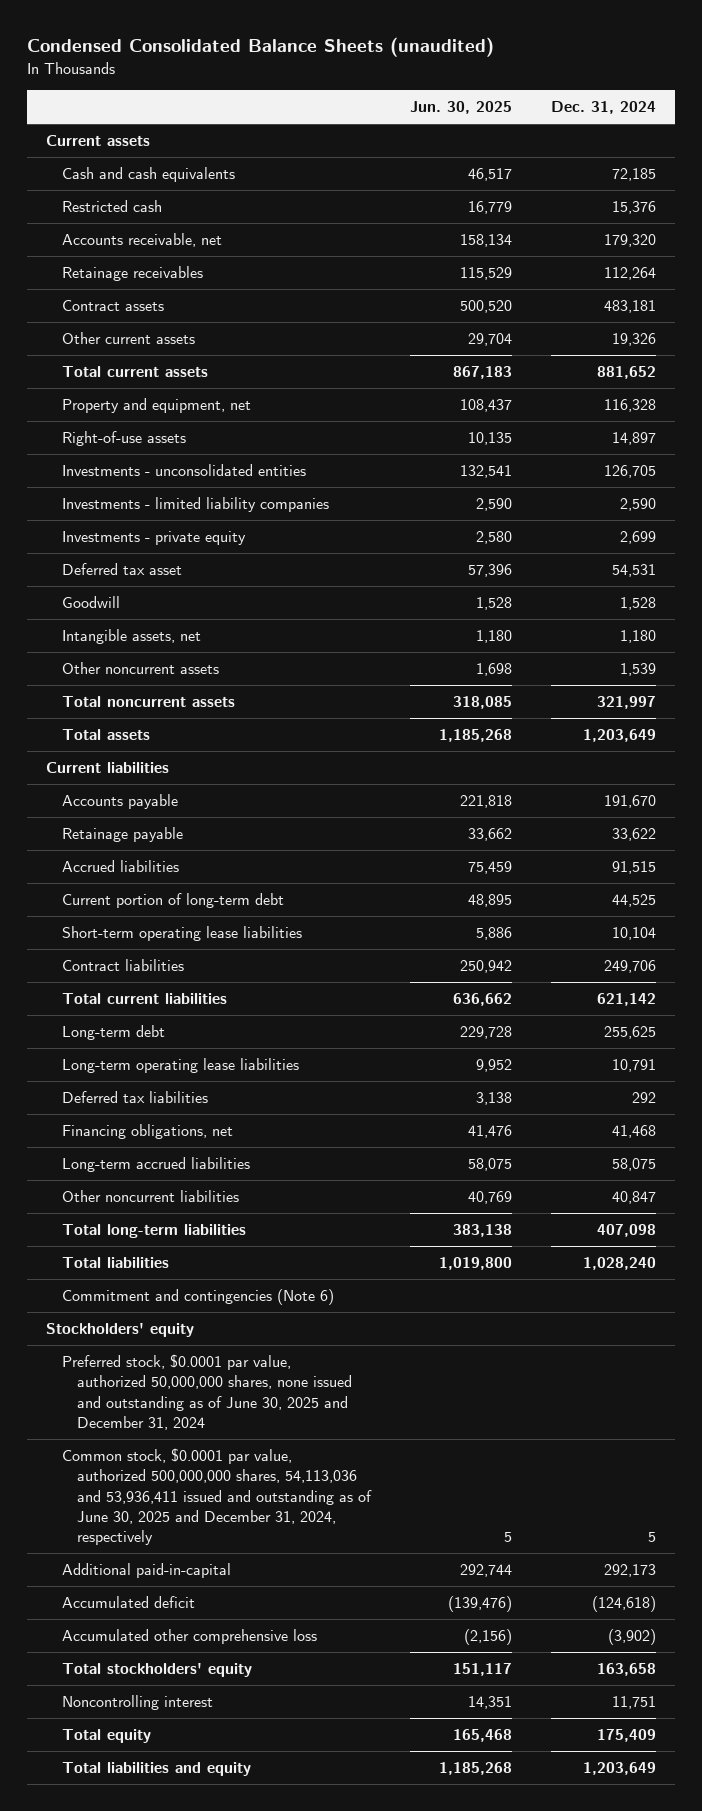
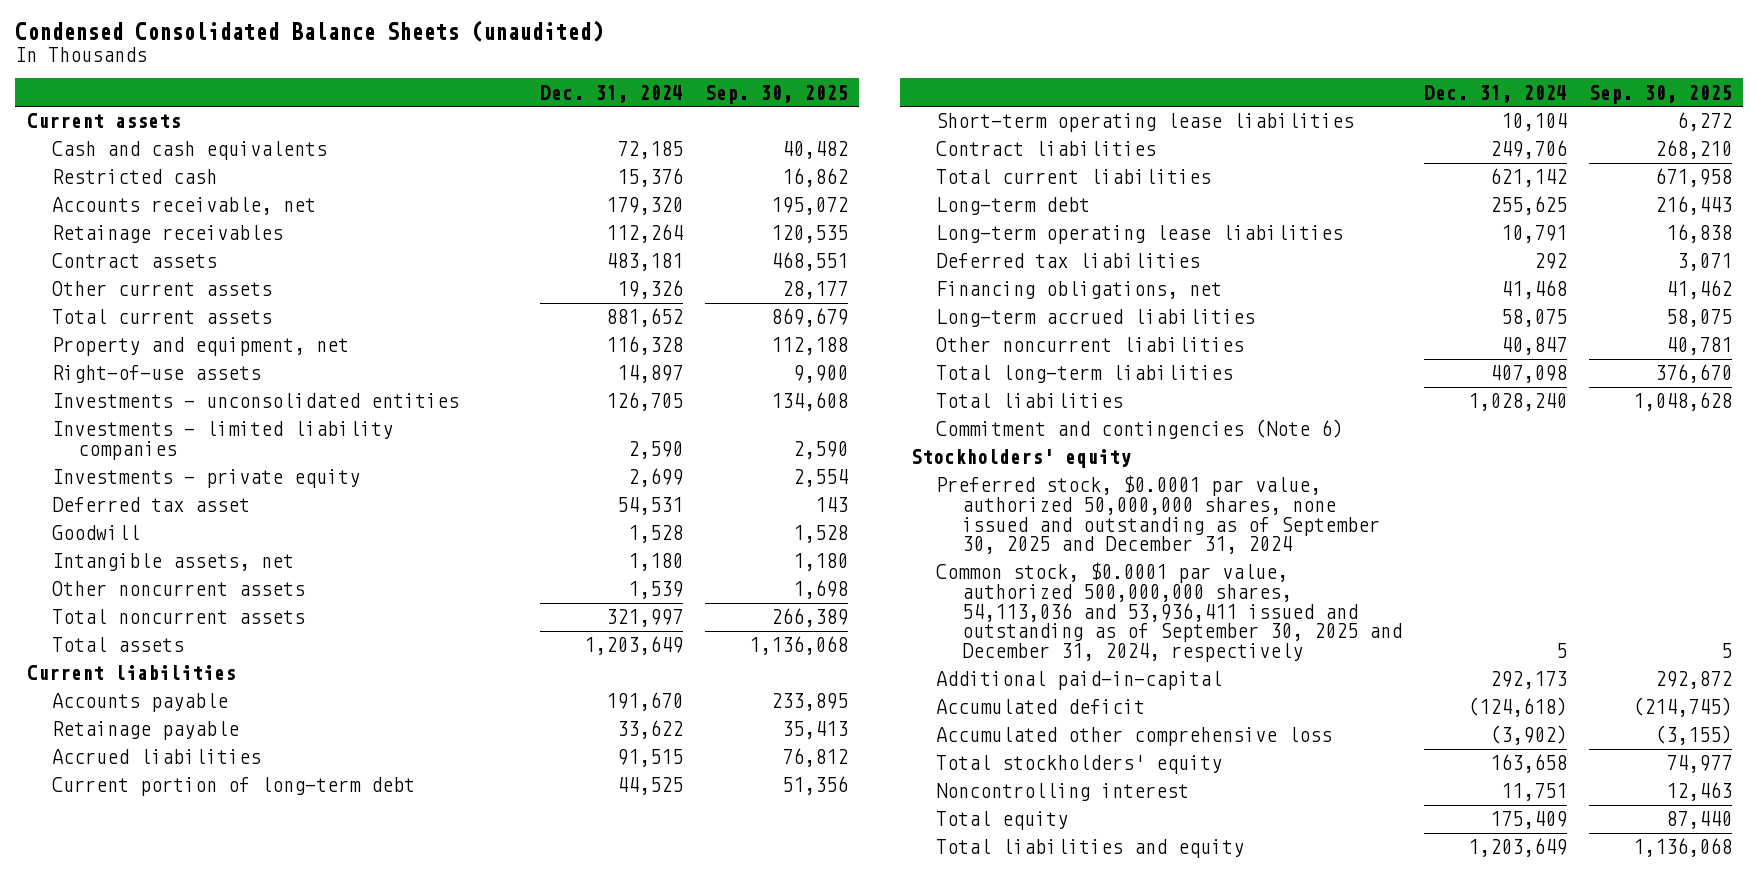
[409,101,512,115] Jun. 30, 2025 -> none
none -> [705,84,849,104] Sep. 30, 2025
[61,1354,352,1431] Preferred stock, $0.0001 par value, authorized 50,000,000 shares, none issued and outstanding as of June 30, 2025 and December 31, 2024 -> [936,475,1380,555] Preferred stock, $0.0001 par value, authorized 50,000,000 shares, none issued and outstanding as of September 30, 2025 and December 31, 2024
[61,1448,372,1546] Common stock, $0.0001 par value, authorized 500,000,000 shares, 54,113,036 and 53,936,411 issued and outstanding as of June 30, 2025 and December 31, 2024, respectively -> [936,562,1402,663] Common stock, $0.0001 par value, authorized 500,000,000 shares, 54,113,036 and 53,936,411 issued and outstanding as of September 30, 2025 and December 31, 2024, respectively

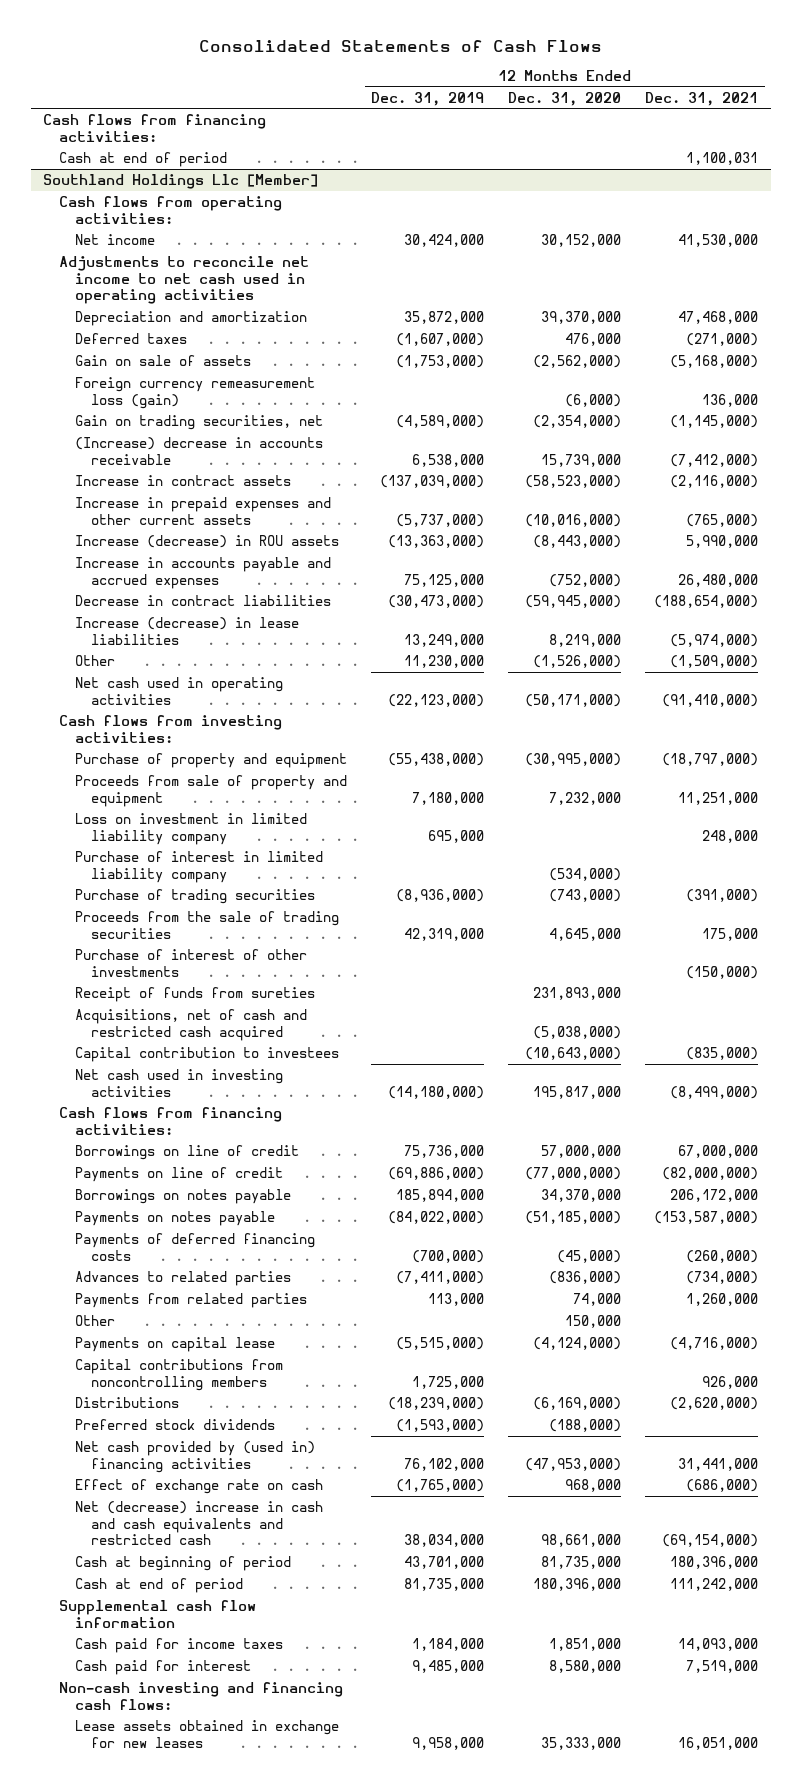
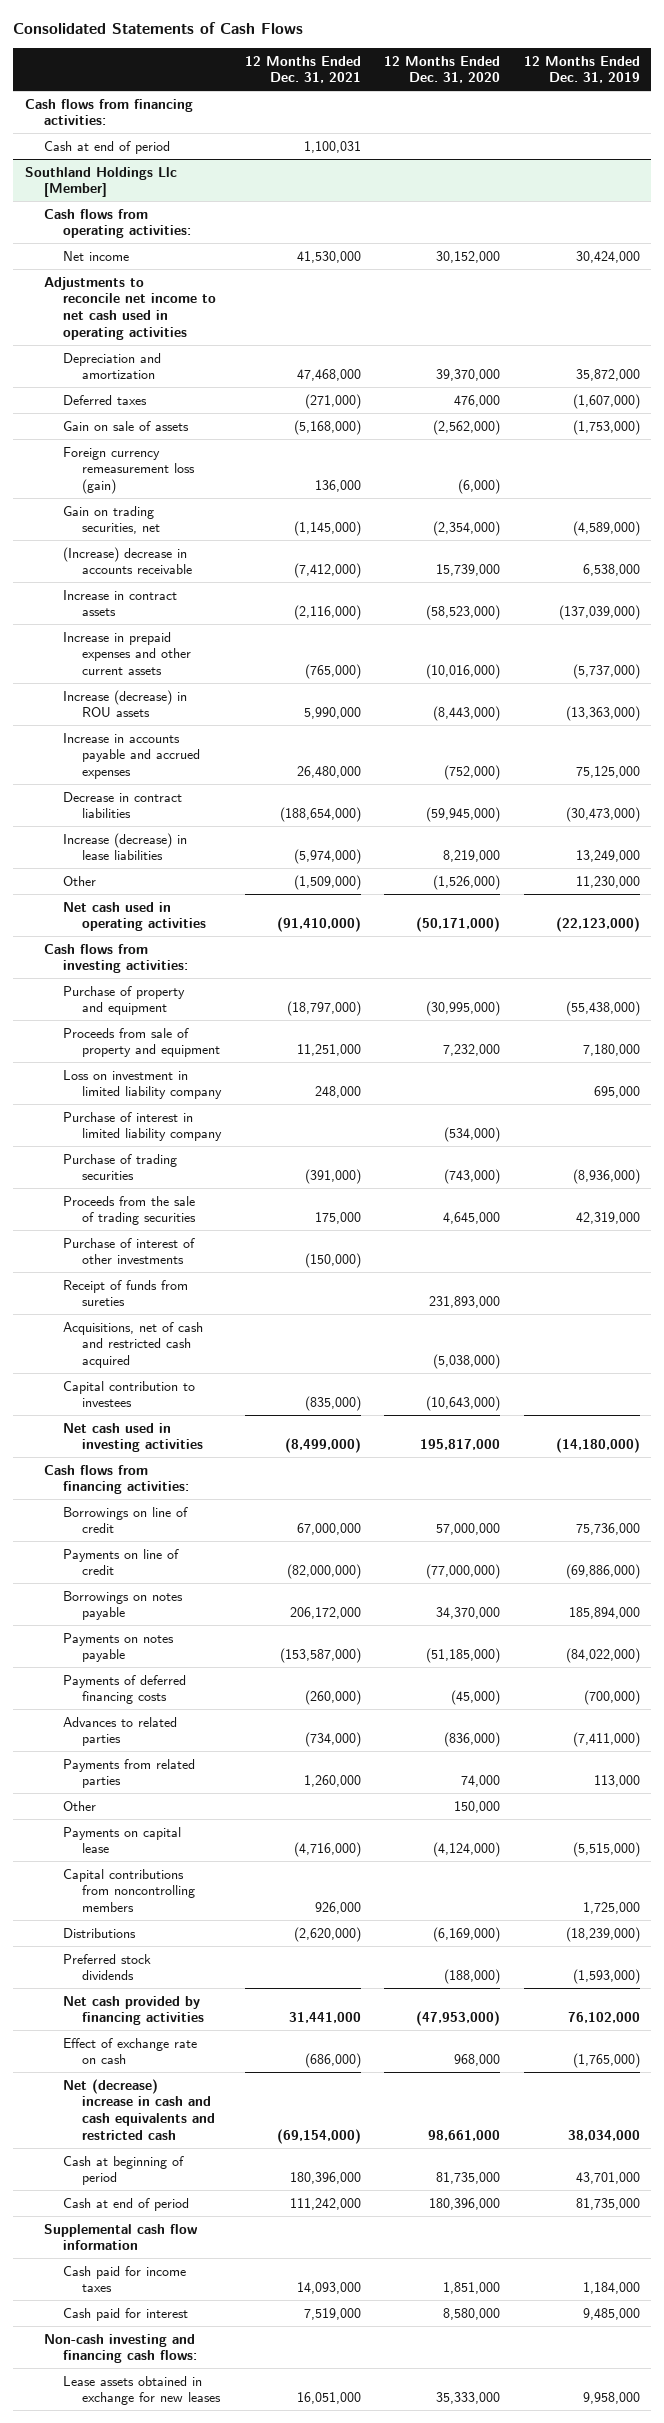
[75,1440,316,1473] Net cash provided by (used in) financing activities -> [63,1995,205,2026] Net cash provided by financing activities

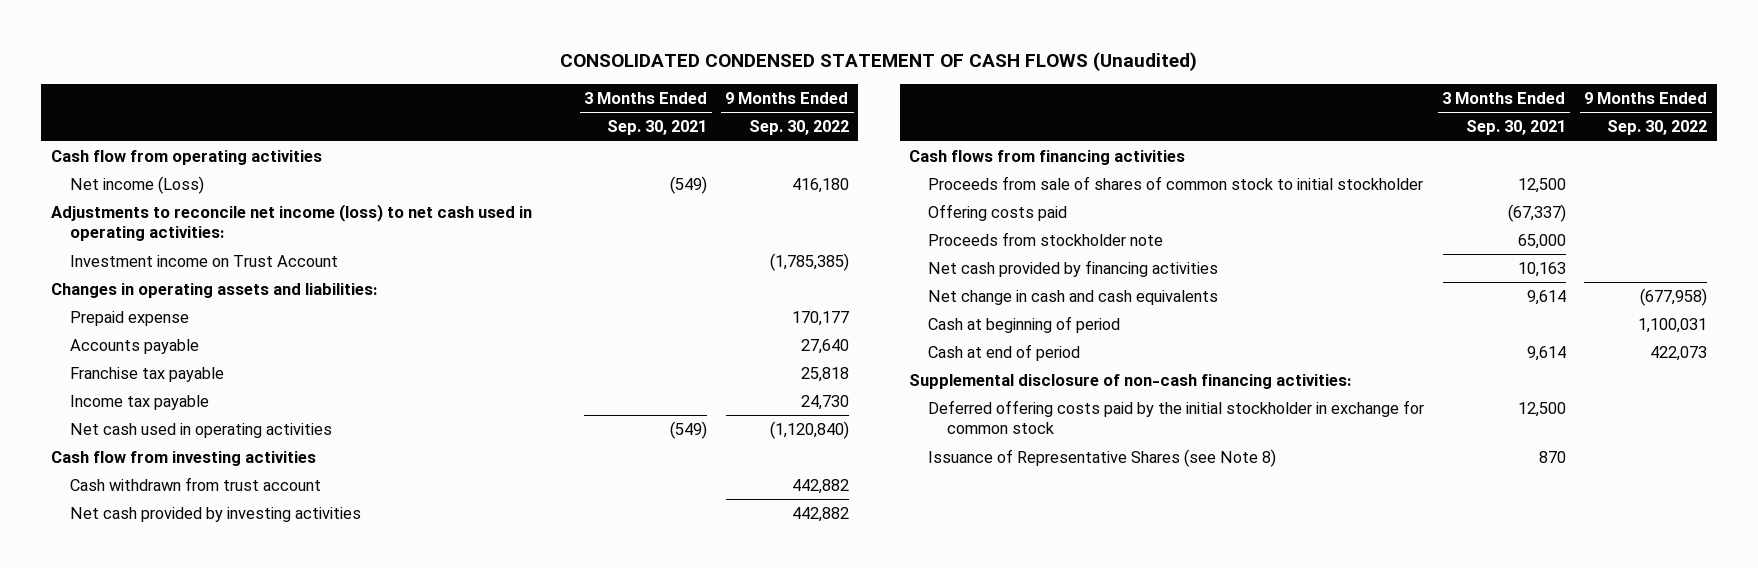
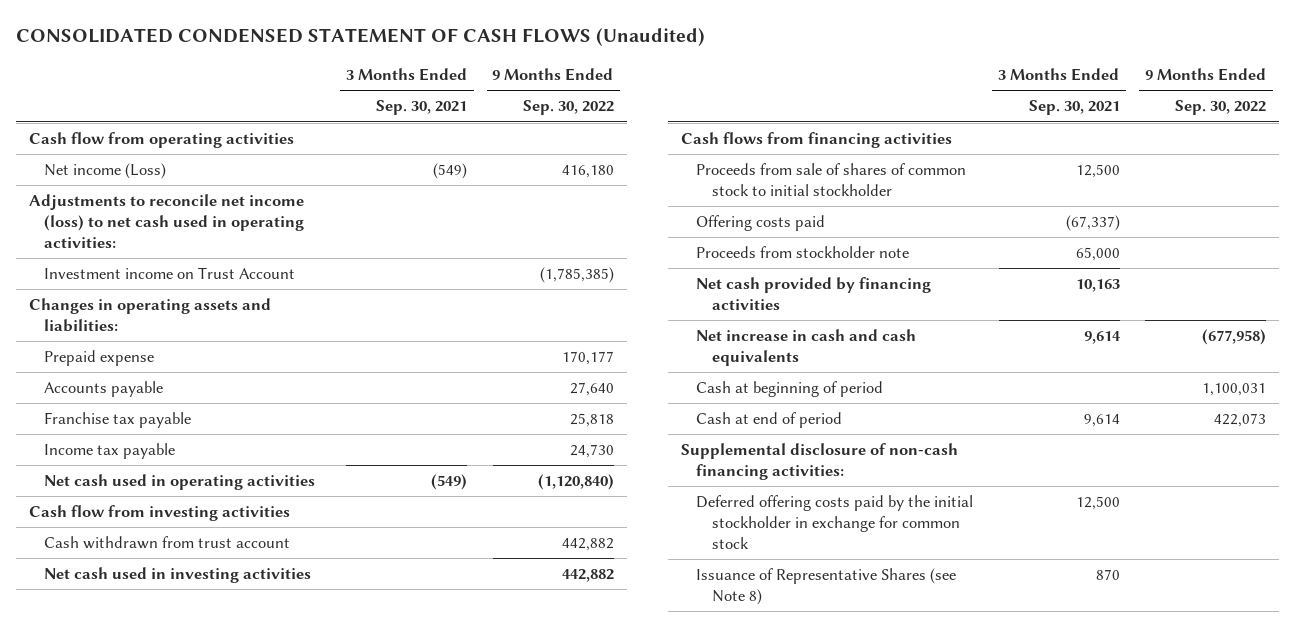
[69,507,361,523] Net cash provided by investing activities -> [44,567,312,584] Net cash used in investing activities
[928,290,1219,306] Net change in cash and cash equivalents -> [696,329,917,367] Net increase in cash and cash equivalents

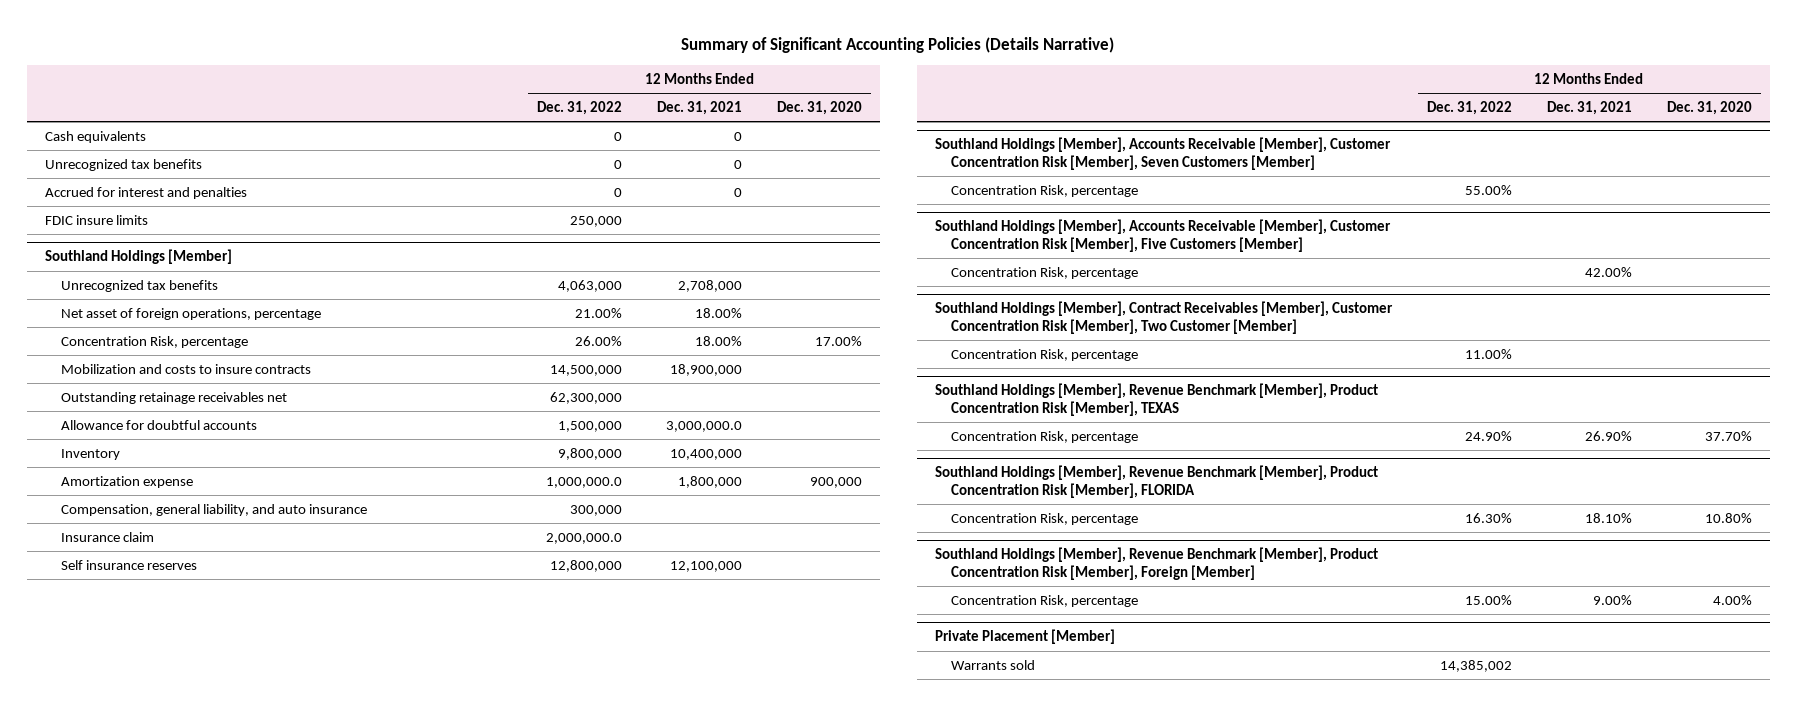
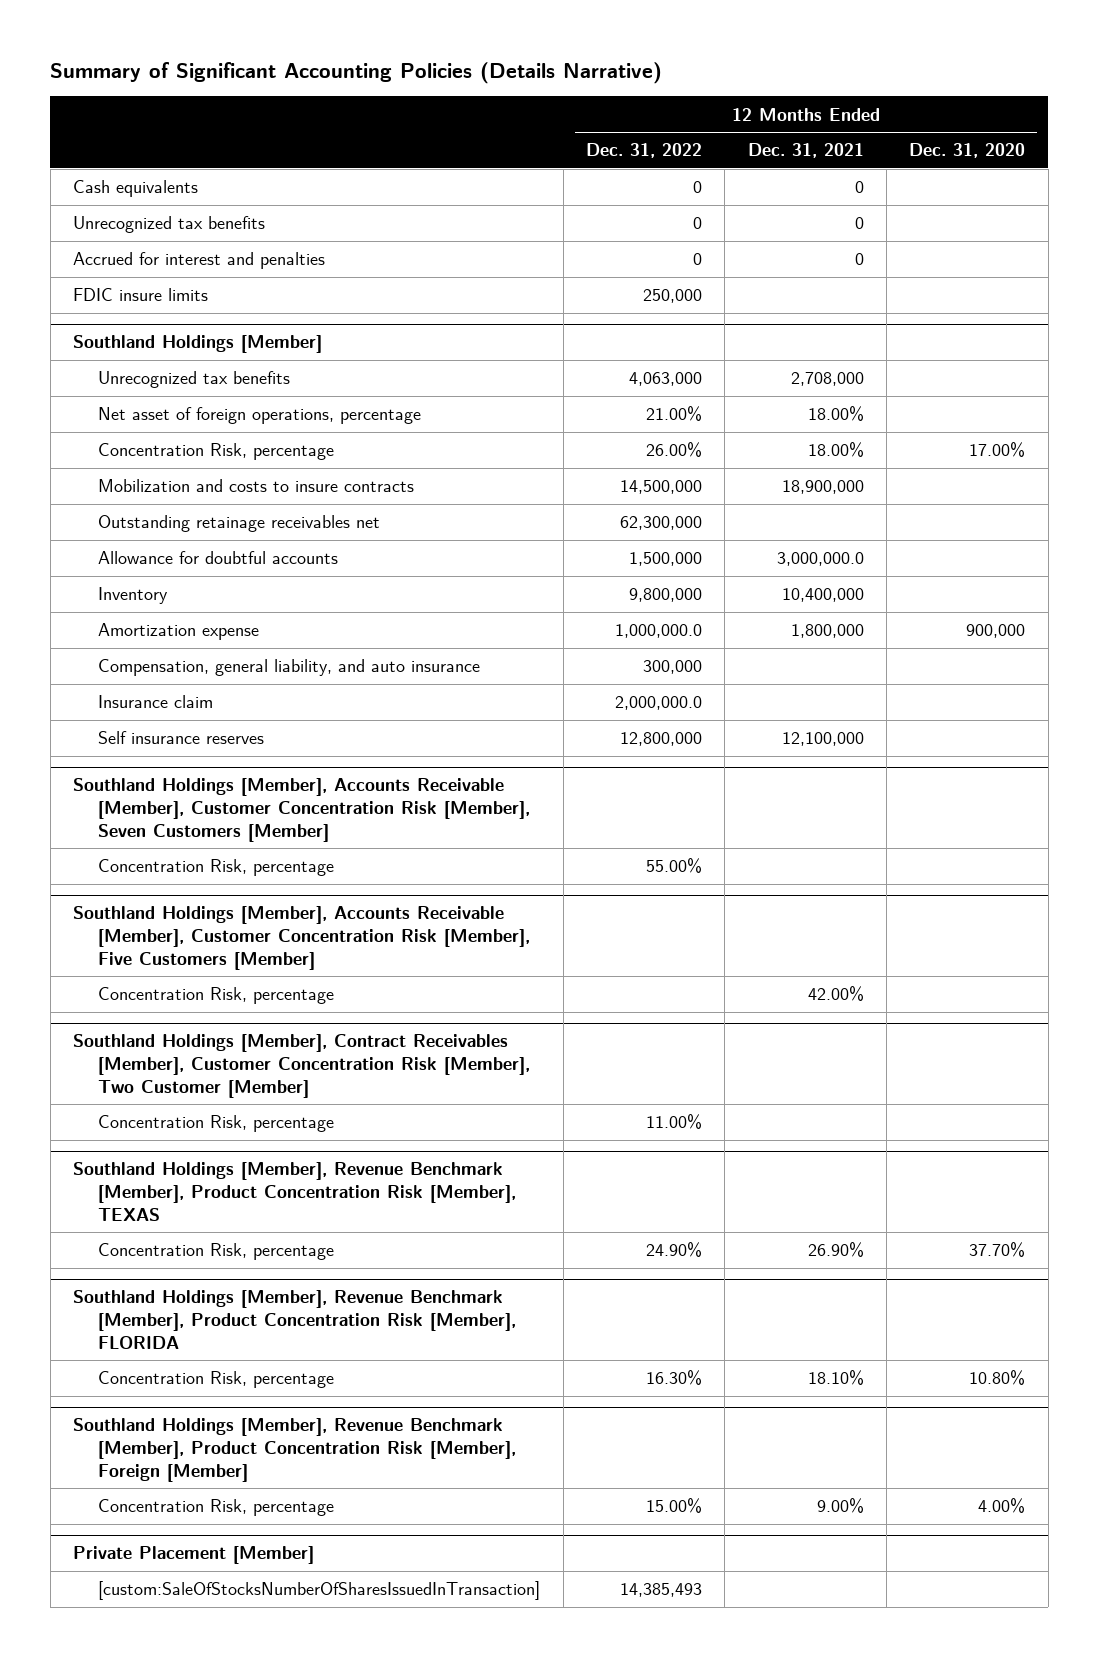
[951,659,1036,670] Warrants sold -> none
none -> [98,1581,541,1601] [custom:SaleOfStocksNumberOfSharesIssuedInTransaction]

